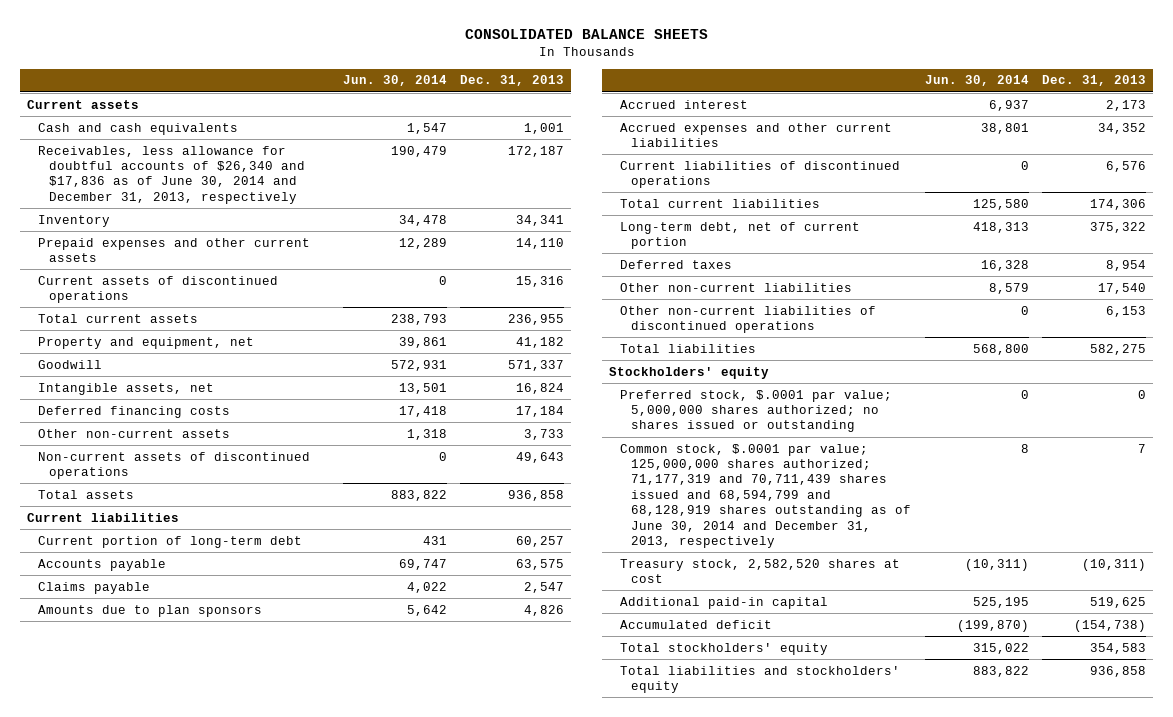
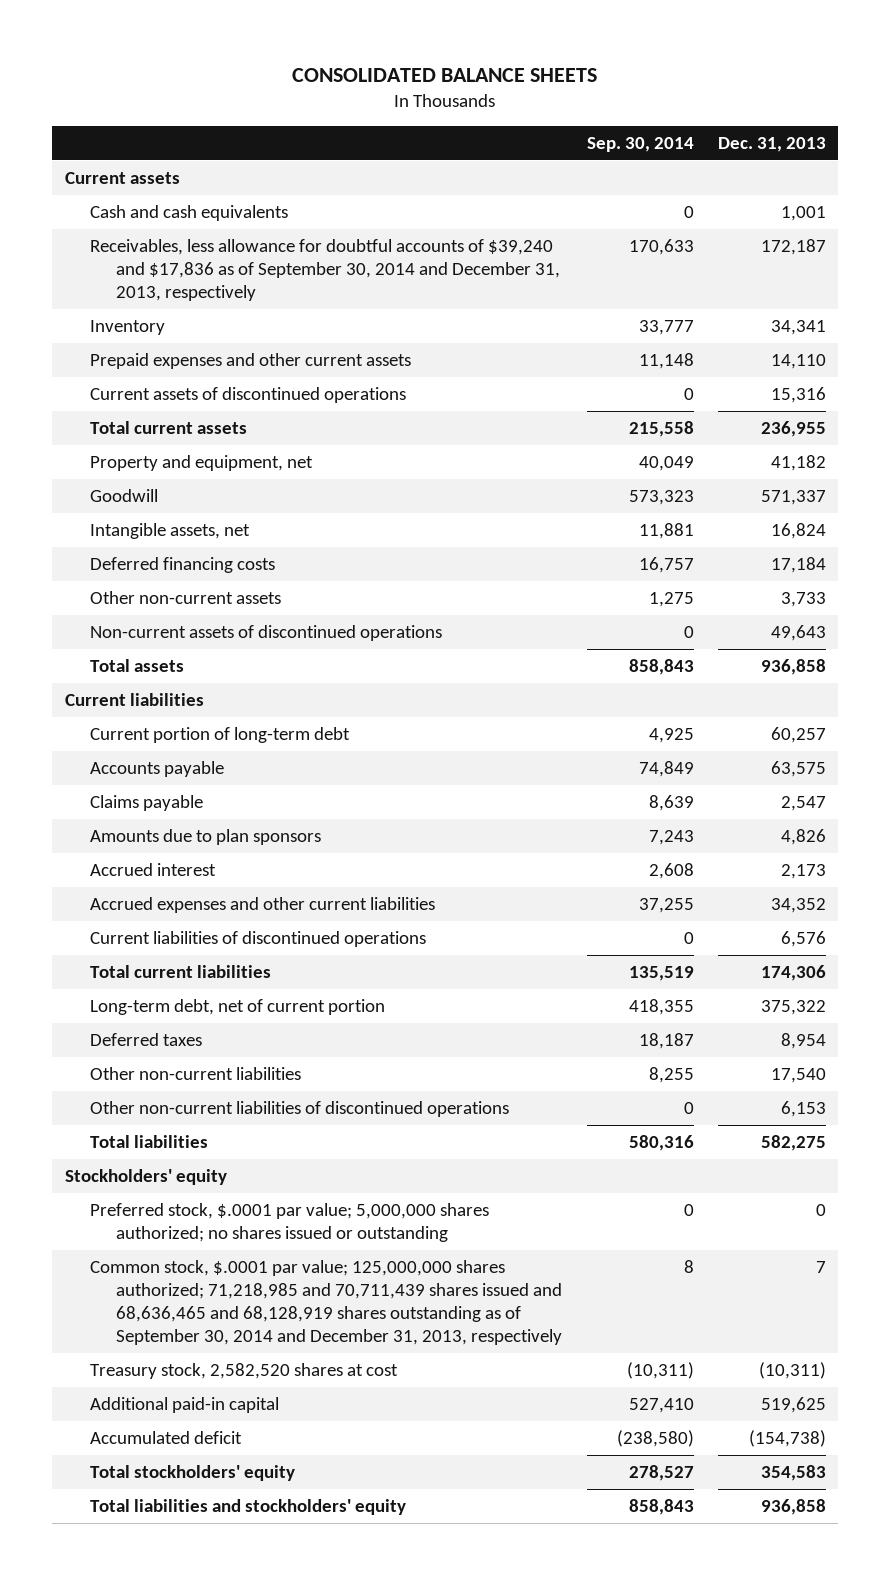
[342,75,447,87] Jun. 30, 2014 -> none
none -> [586,136,694,152] Sep. 30, 2014
[37,145,305,204] Receivables, less allowance for doubtful accounts of $26,340 and $17,836 as of June 30, 2014 and December 31, 2013, respectively -> [90,239,561,302] Receivables, less allowance for doubtful accounts of $39,240 and $17,836 as of September 30, 2014 and December 31, 2013, respectively
[620,443,911,548] Common stock, $.0001 par value; 125,000,000 shares authorized; 71,177,319 and 70,711,439 shares issued and 68,594,799 and 68,128,919 shares outstanding as of June 30, 2014 and December 31, 2013, respectively -> [90,1260,563,1346] Common stock, $.0001 par value; 125,000,000 shares authorized; 71,218,985 and 70,711,439 shares issued and 68,636,465 and 68,128,919 shares outstanding as of September 30, 2014 and December 31, 2013, respectively

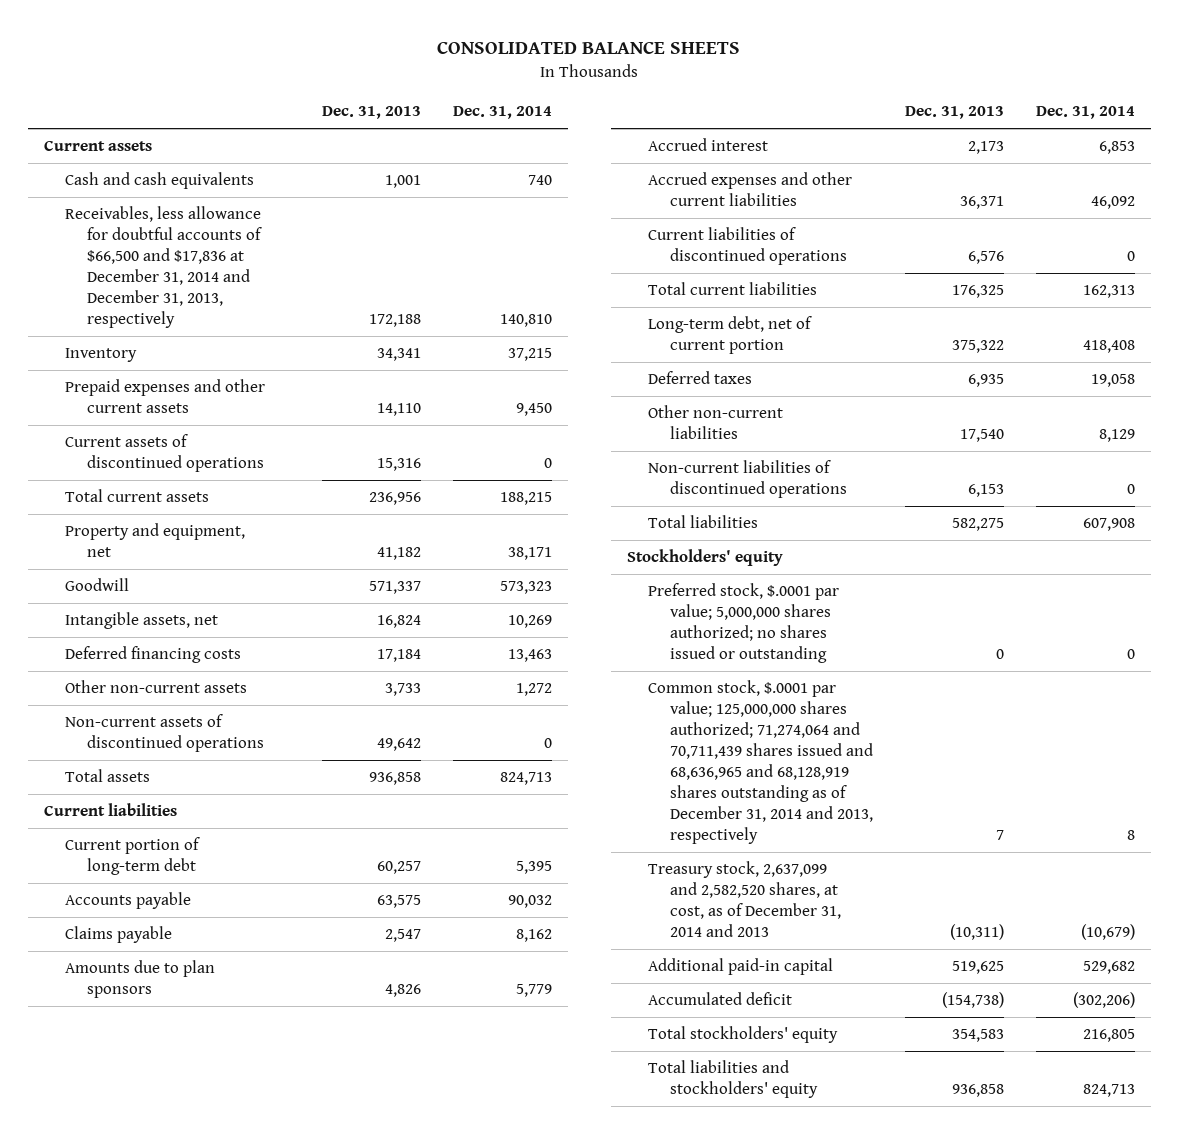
[586,136,694,152] Sep. 30, 2014 -> none
none -> [453,106,553,120] Dec. 31, 2014
[90,239,561,302] Receivables, less allowance for doubtful accounts of $39,240 and $17,836 as of September 30, 2014 and December 31, 2013, respectively -> [65,206,263,329] Receivables, less allowance for doubtful accounts of $66,500 and $17,836 at December 31, 2014 and December 31, 2013, respectively
[761,239,827,256] 172,187 -> [369,314,422,328] 172,188
[761,421,827,438] 236,955 -> [369,492,422,506] 236,956
[771,625,827,642] 49,643 -> [377,738,422,752] 49,642
[771,898,827,914] 34,352 -> [960,196,1005,210] 36,371
[761,965,827,982] 174,306 -> [952,285,1005,299] 176,325
[781,1033,827,1050] 8,954 -> [968,374,1005,388] 6,935
[90,1101,510,1118] Other non-current liabilities of discontinued operations -> [648,460,848,499] Non-current liabilities of discontinued operations
[90,1260,563,1346] Common stock, $.0001 par value; 125,000,000 shares authorized; 71,218,985 and 70,711,439 shares issued and 68,636,465 and 68,128,919 shares outstanding as of September 30, 2014 and December 31, 2013, respectively -> [648,680,874,845] Common stock, $.0001 par value; 125,000,000 shares authorized; 71,274,064 and 70,711,439 shares issued and 68,636,965 and 68,128,919 shares outstanding as of December 31, 2014 and 2013, respectively
[90,1363,399,1380] Treasury stock, 2,582,520 shares at cost -> [648,861,842,938] Treasury stock, 2,637,099 and 2,582,520 shares, at cost, as of December 31, 2014 and 2013

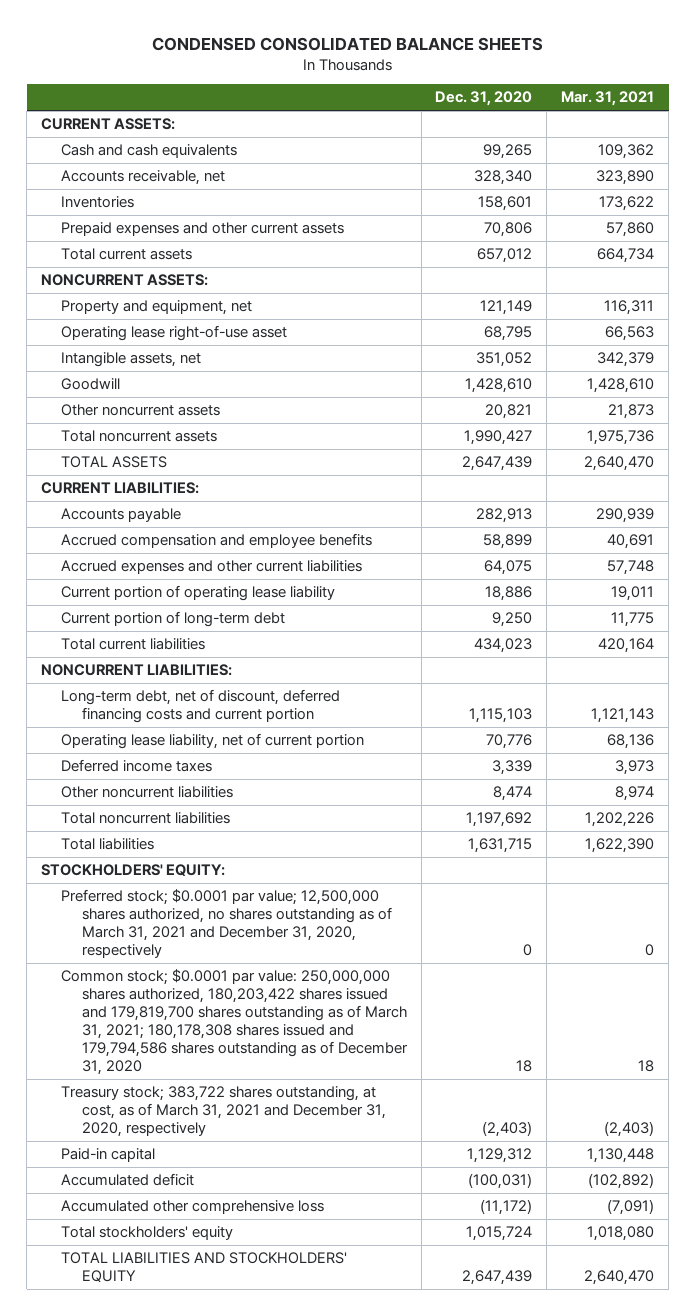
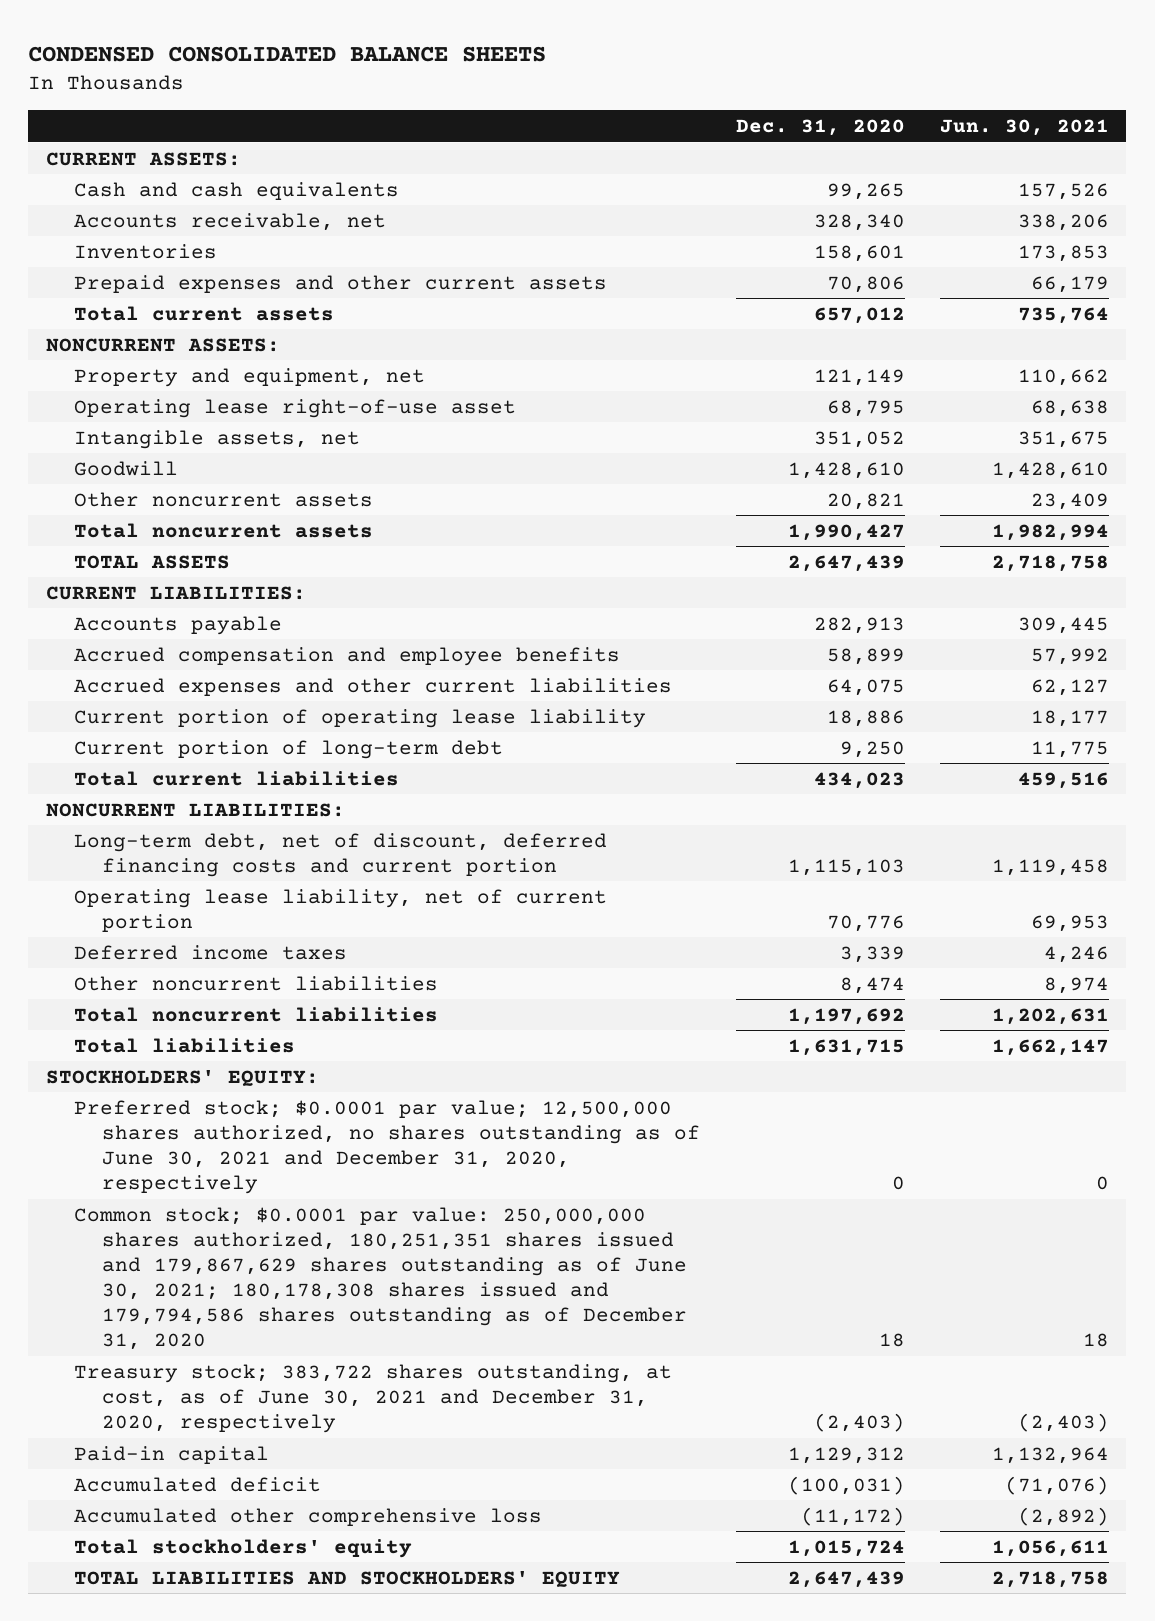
[561,91,655,107] Mar. 31, 2021 -> none
none -> [939,119,1109,137] Jun. 30, 2021
[61,889,392,959] Preferred stock; $0.0001 par value; 12,500,000 shares authorized, no shares outstanding as of March 31, 2021 and December 31, 2020, respectively -> [74,1099,701,1195] Preferred stock; $0.0001 par value; 12,500,000 shares authorized, no shares outstanding as of June 30, 2021 and December 31, 2020, respectively
[61,969,408,1076] Common stock; $0.0001 par value: 250,000,000 shares authorized, 180,203,422 shares issued and 179,819,700 shares outstanding as of March 31, 2021; 180,178,308 shares issued and 179,794,586 shares outstanding as of December 31, 2020 -> [74,1206,688,1351] Common stock; $0.0001 par value: 250,000,000 shares authorized, 180,251,351 shares issued and 179,867,629 shares outstanding as of June 30, 2021; 180,178,308 shares issued and 179,794,586 shares outstanding as of December 31, 2020
[61,1086,386,1138] Treasury stock; 383,722 shares outstanding, at cost, as of March 31, 2021 and December 31, 2020, respectively -> [74,1363,673,1433] Treasury stock; 383,722 shares outstanding, at cost, as of June 30, 2021 and December 31, 2020, respectively

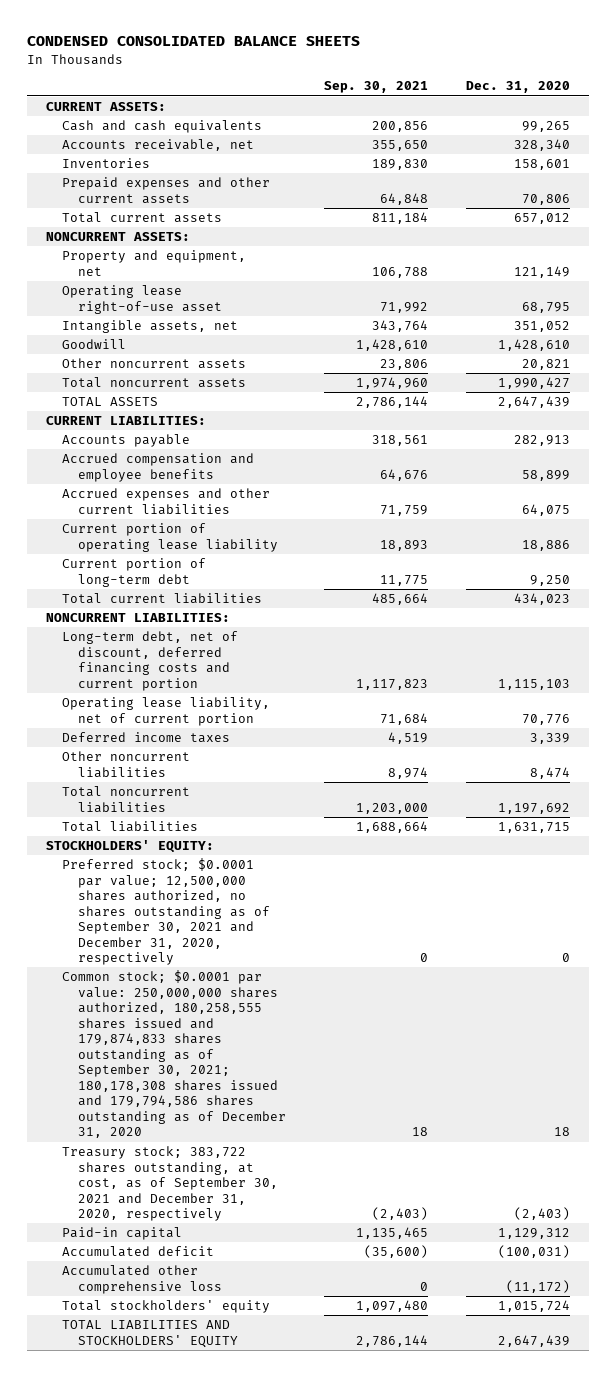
[939,119,1109,137] Jun. 30, 2021 -> none
none -> [324,81,429,94] Sep. 30, 2021
[74,1099,701,1195] Preferred stock; $0.0001 par value; 12,500,000 shares authorized, no shares outstanding as of June 30, 2021 and December 31, 2020, respectively -> [62,858,271,966] Preferred stock; $0.0001 par value; 12,500,000 shares authorized, no shares outstanding as of September 30, 2021 and December 31, 2020, respectively
[74,1206,688,1351] Common stock; $0.0001 par value: 250,000,000 shares authorized, 180,251,351 shares issued and 179,867,629 shares outstanding as of June 30, 2021; 180,178,308 shares issued and 179,794,586 shares outstanding as of December 31, 2020 -> [62,970,287,1139] Common stock; $0.0001 par value: 250,000,000 shares authorized, 180,258,555 shares issued and 179,874,833 shares outstanding as of September 30, 2021; 180,178,308 shares issued and 179,794,586 shares outstanding as of December 31, 2020
[74,1363,673,1433] Treasury stock; 383,722 shares outstanding, at cost, as of June 30, 2021 and December 31, 2020, respectively -> [62,1146,279,1222] Treasury stock; 383,722 shares outstanding, at cost, as of September 30, 2021 and December 31, 2020, respectively

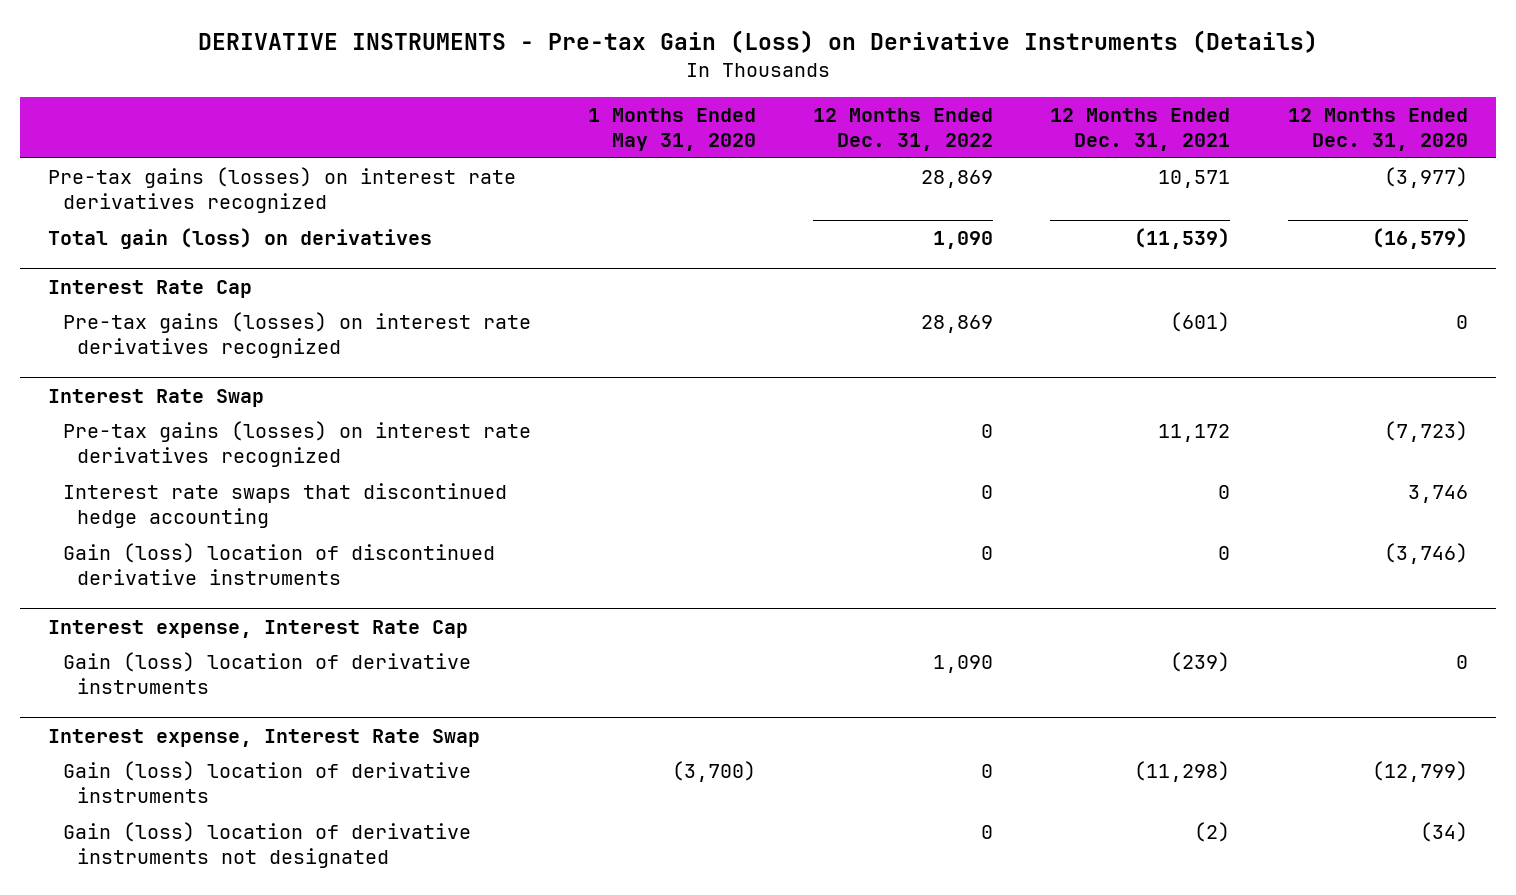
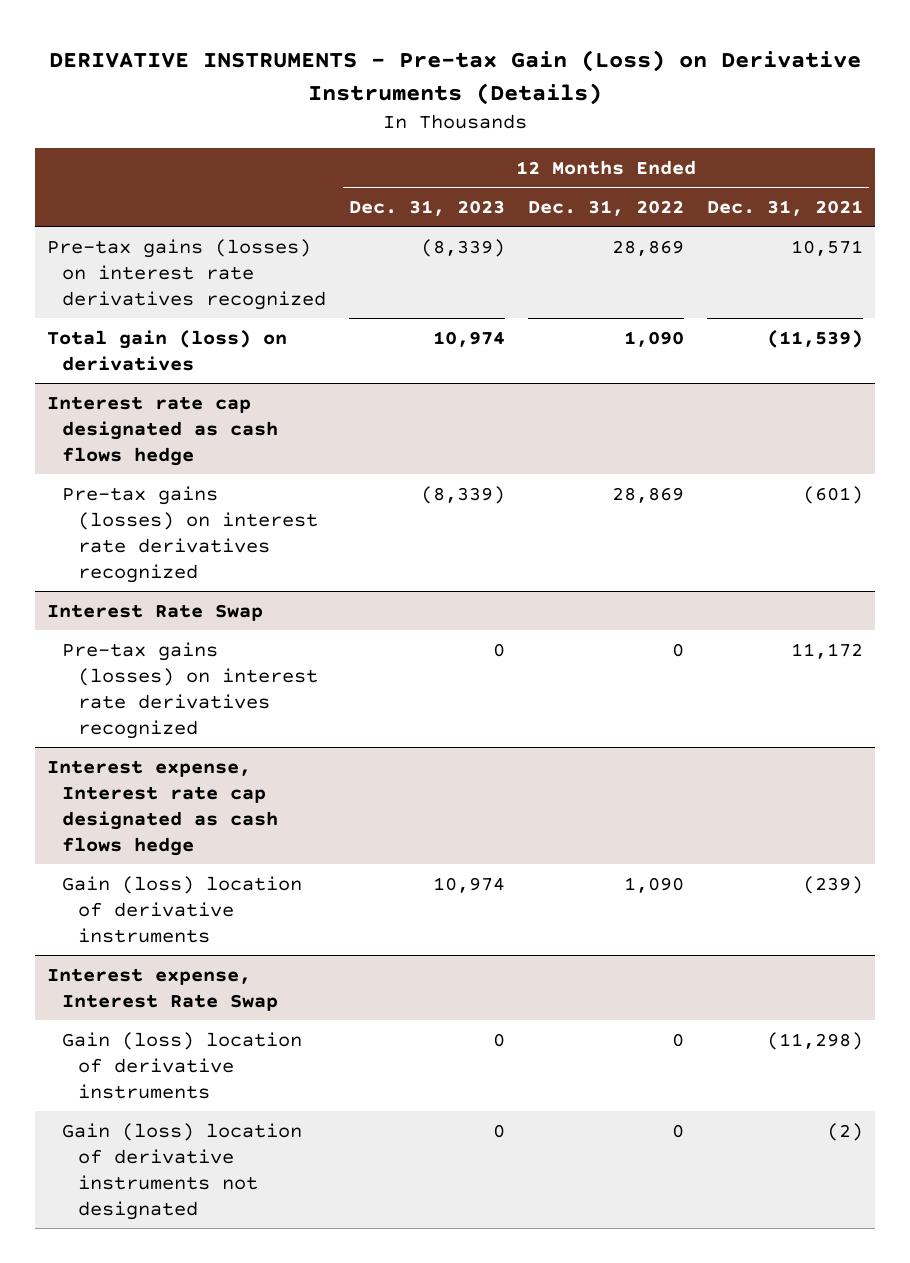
[587,107,756,152] 1 Months Ended May 31, 2020 -> none
[1287,107,1468,152] 12 Months Ended Dec. 31, 2020 -> none
none -> [349,199,506,216] Dec. 31, 2023
[48,279,253,298] Interest Rate Cap -> [46,395,279,466] Interest rate cap designated as cash flows hedge
[62,483,507,529] Interest rate swaps that discontinued hedge accounting -> none
[62,543,495,586] Gain (loss) location of discontinued derivative instruments -> none
[48,619,469,638] Interest expense, Interest Rate Cap -> none
none -> [46,759,279,856] Interest expense, Interest rate cap designated as cash flows hedge

